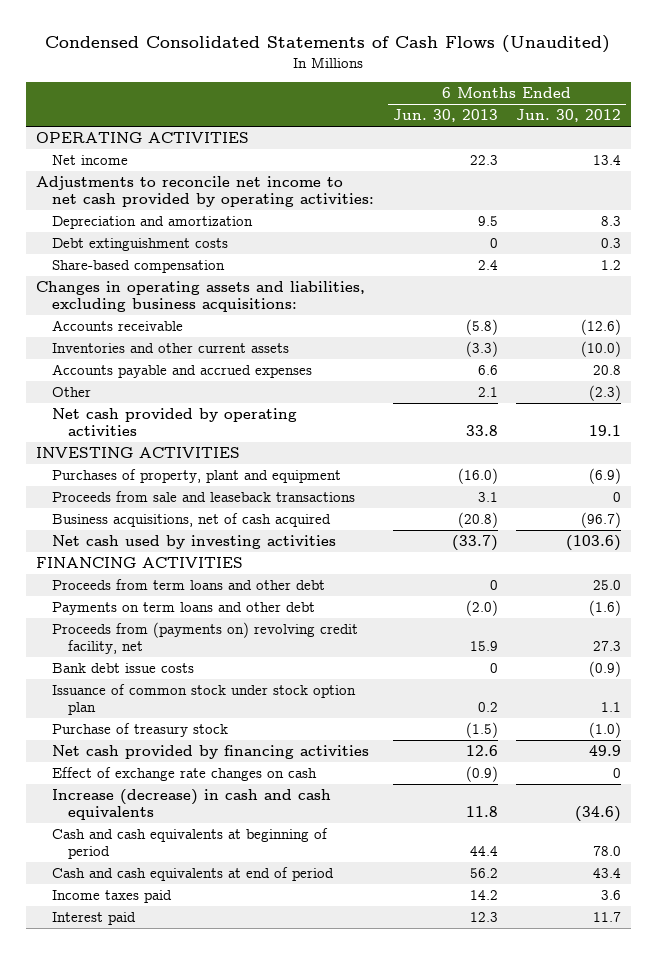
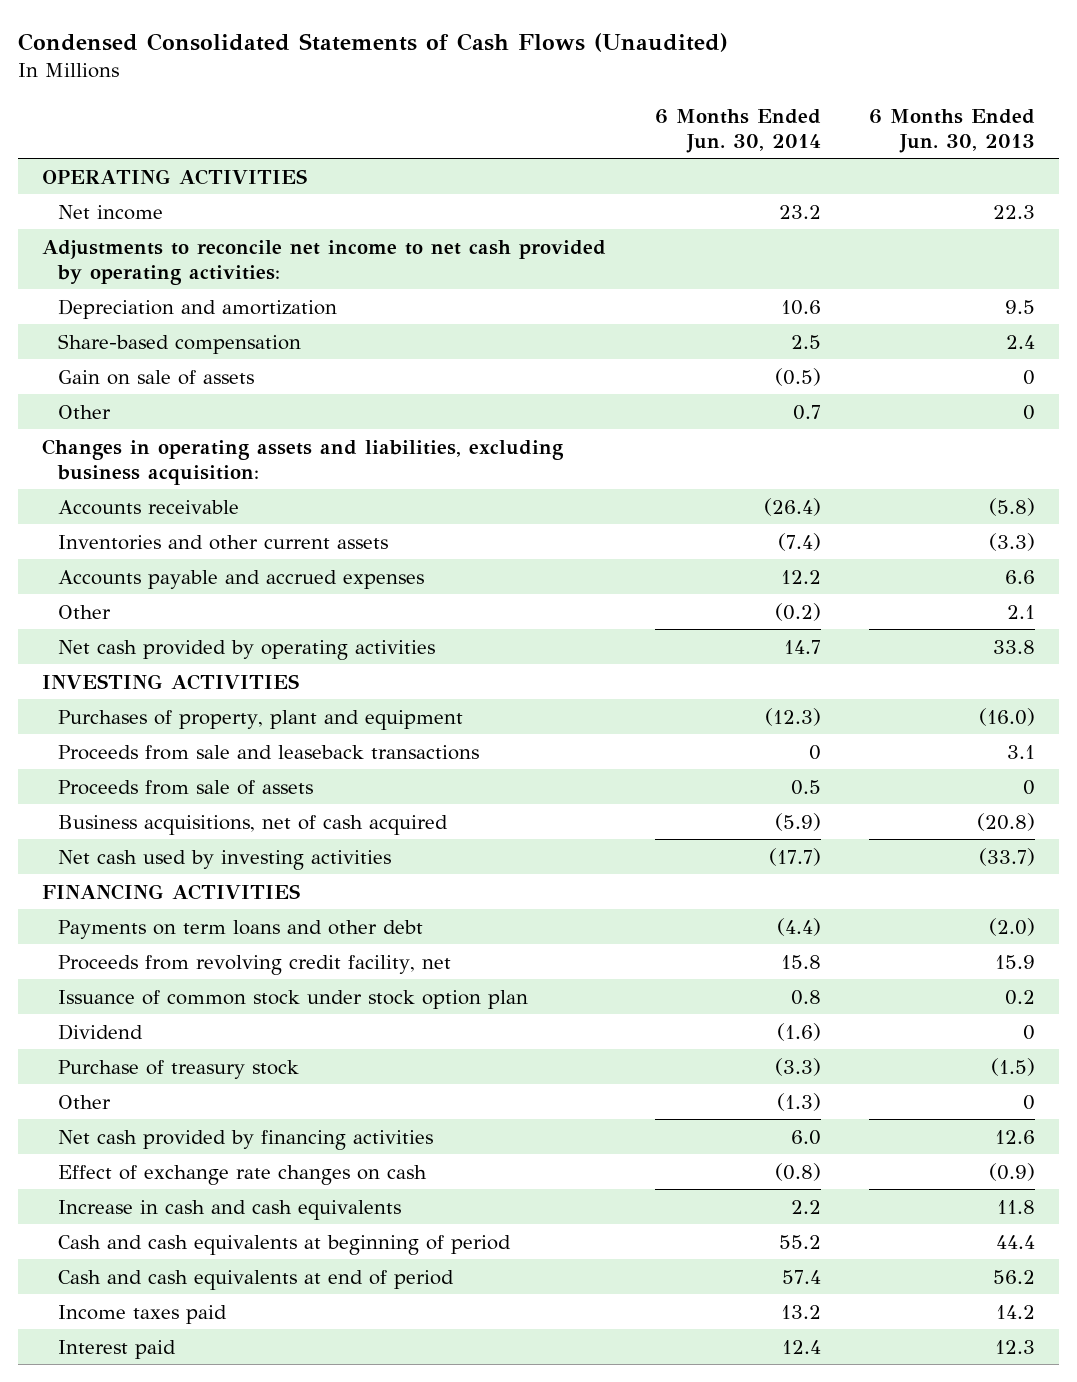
[516,109,622,123] Jun. 30, 2012 -> none
none -> [654,108,821,153] 6 Months Ended Jun. 30, 2014
[51,237,228,251] Debt extinguishment costs -> none
none -> [57,369,254,385] Gain on sale of assets
none -> [57,404,111,419] Other
[35,280,365,313] Changes in operating assets and liabilities, excluding business acquisitions: -> [42,438,565,485] Changes in operating assets and liabilities, excluding business acquisition:
none -> [57,779,313,795] Proceeds from sale of assets
[51,578,325,590] Proceeds from term loans and other debt -> none
[51,662,194,673] Bank debt issue costs -> none
[51,621,358,655] Proceeds from (payments on) revolving credit facility, net -> [57,954,451,975] Proceeds from revolving credit facility, net
none -> [57,1023,143,1040] Dividend
none -> [57,1094,111,1109] Other
[51,788,331,821] Increase (decrease) in cash and cash equivalents -> [57,1199,401,1220] Increase in cash and cash equivalents

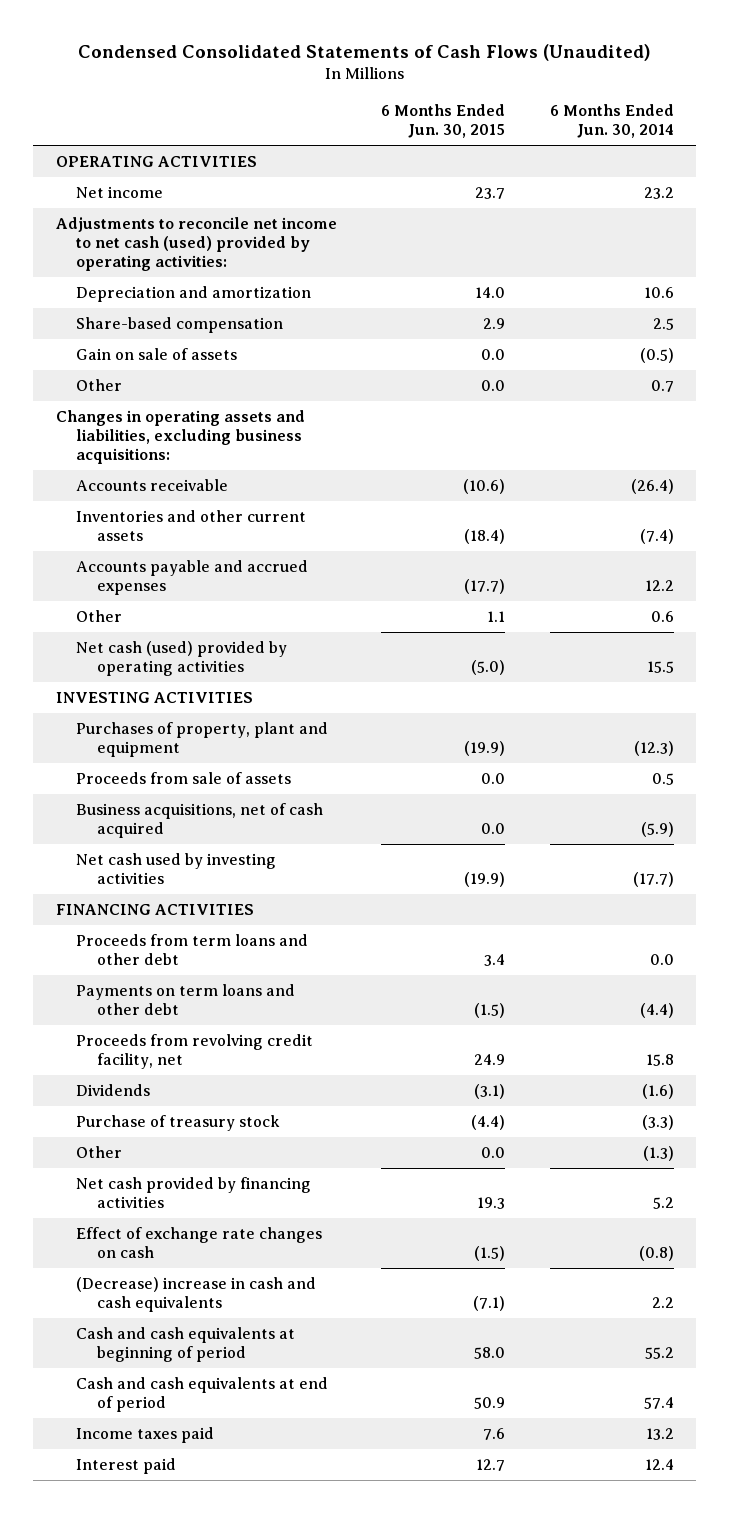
[869,108,1036,153] 6 Months Ended Jun. 30, 2013 -> none
none -> [381,104,506,139] 6 Months Ended Jun. 30, 2015
[42,239,607,285] Adjustments to reconcile net income to net cash provided by operating activities: -> [55,216,337,272] Adjustments to reconcile net income to net cash (used) provided by operating activities:
[42,438,565,485] Changes in operating assets and liabilities, excluding business acquisition: -> [55,409,305,465] Changes in operating assets and liabilities, excluding business acquisitions:
[774,602,821,621] (0.2) -> [650,610,674,622] 0.6
[57,639,435,660] Net cash provided by operating activities -> [76,640,288,677] Net cash (used) provided by operating activities
[783,639,821,654] 14.7 -> [646,661,674,674] 15.5
[57,744,479,760] Proceeds from sale and leaseback transactions -> none
none -> [76,933,309,966] Proceeds from term loans and other debt
[57,989,528,1009] Issuance of common stock under stock option plan -> none
[57,1023,143,1040] Dividend -> [76,1083,151,1096] Dividends
[790,1129,821,1145] 6.0 -> [652,1197,674,1210] 5.2
[57,1199,401,1220] Increase in cash and cash equivalents -> [76,1276,317,1313] (Decrease) increase in cash and cash equivalents

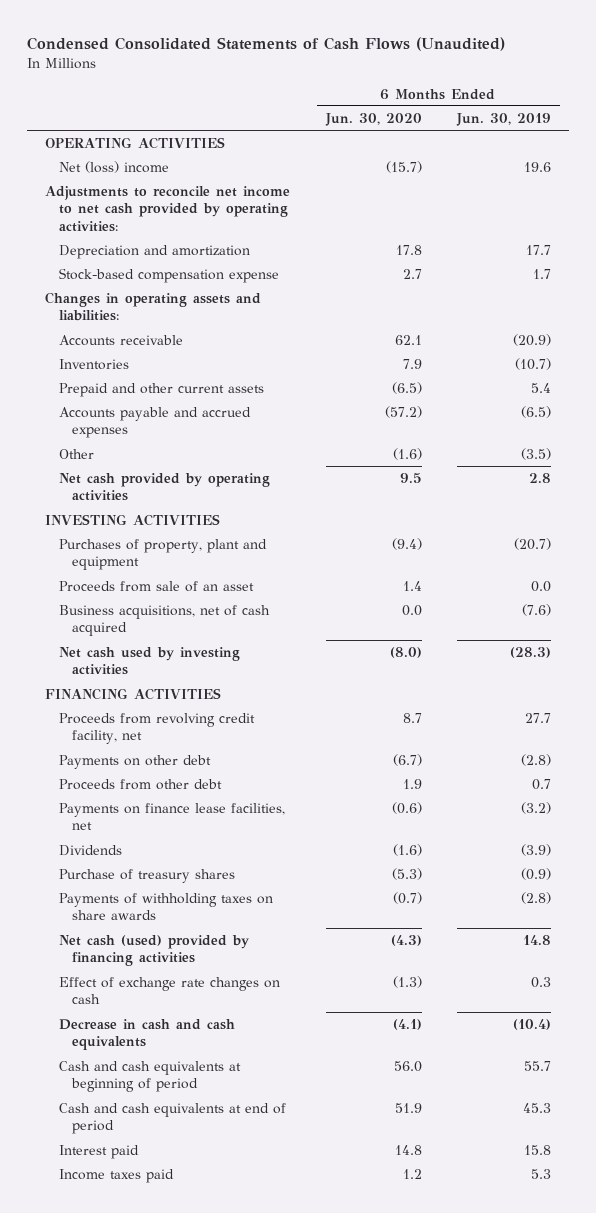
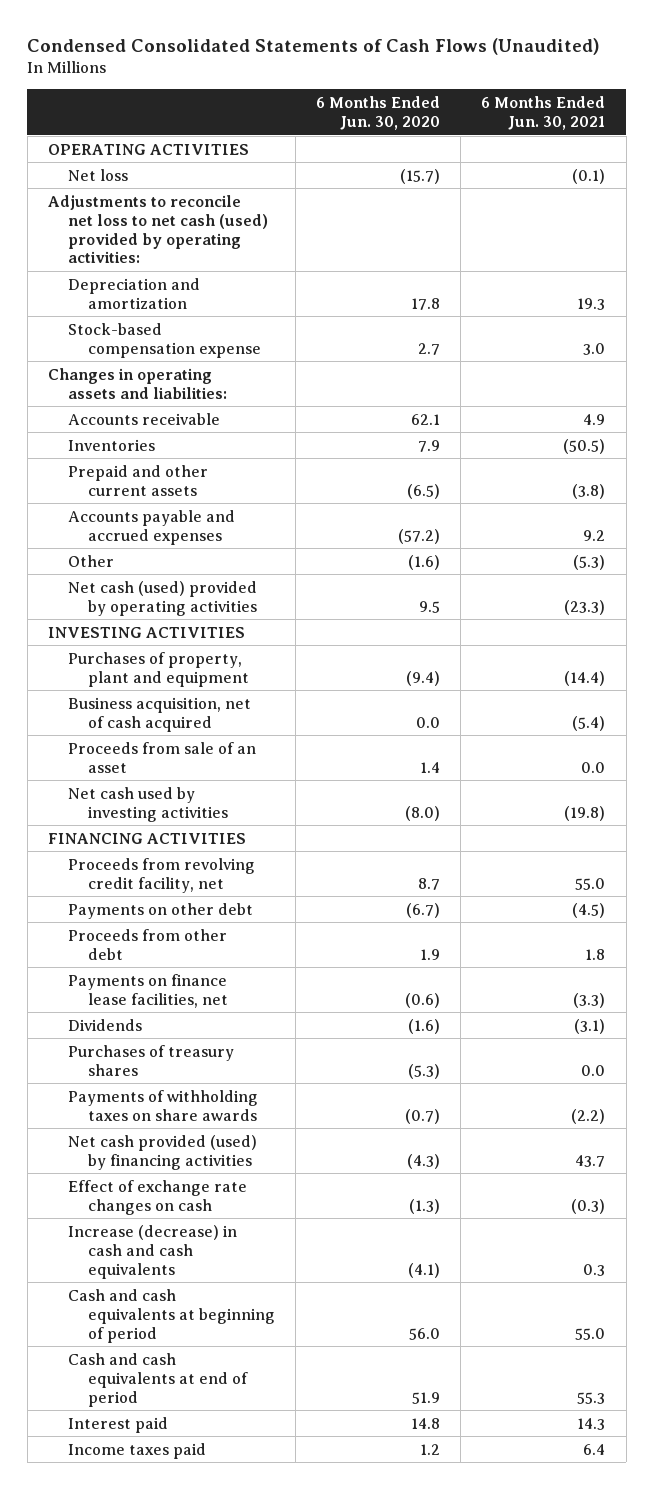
[456,112,552,126] Jun. 30, 2019 -> none
none -> [481,95,606,130] 6 Months Ended Jun. 30, 2021
[58,160,169,173] Net (loss) income -> [67,168,128,181] Net loss
[45,185,291,232] Adjustments to reconcile net income to net cash provided by operating activities: -> [47,194,268,264] Adjustments to reconcile net loss to net cash (used) provided by operating activities:
[58,472,270,502] Net cash provided by operating activities -> [67,580,258,616] Net cash (used) provided by operating activities
none -> [67,696,251,732] Business acquisition, net of cash acquired
[58,604,270,637] Business acquisitions, net of cash acquired -> none
[58,868,235,883] Purchase of treasury shares -> [67,1044,234,1076] Purchases of treasury shares
[58,934,249,967] Net cash (used) provided by financing activities -> [67,1134,257,1170] Net cash provided (used) by financing activities
[58,1018,235,1051] Decrease in cash and cash equivalents -> [67,1224,237,1279] Increase (decrease) in cash and cash equivalents

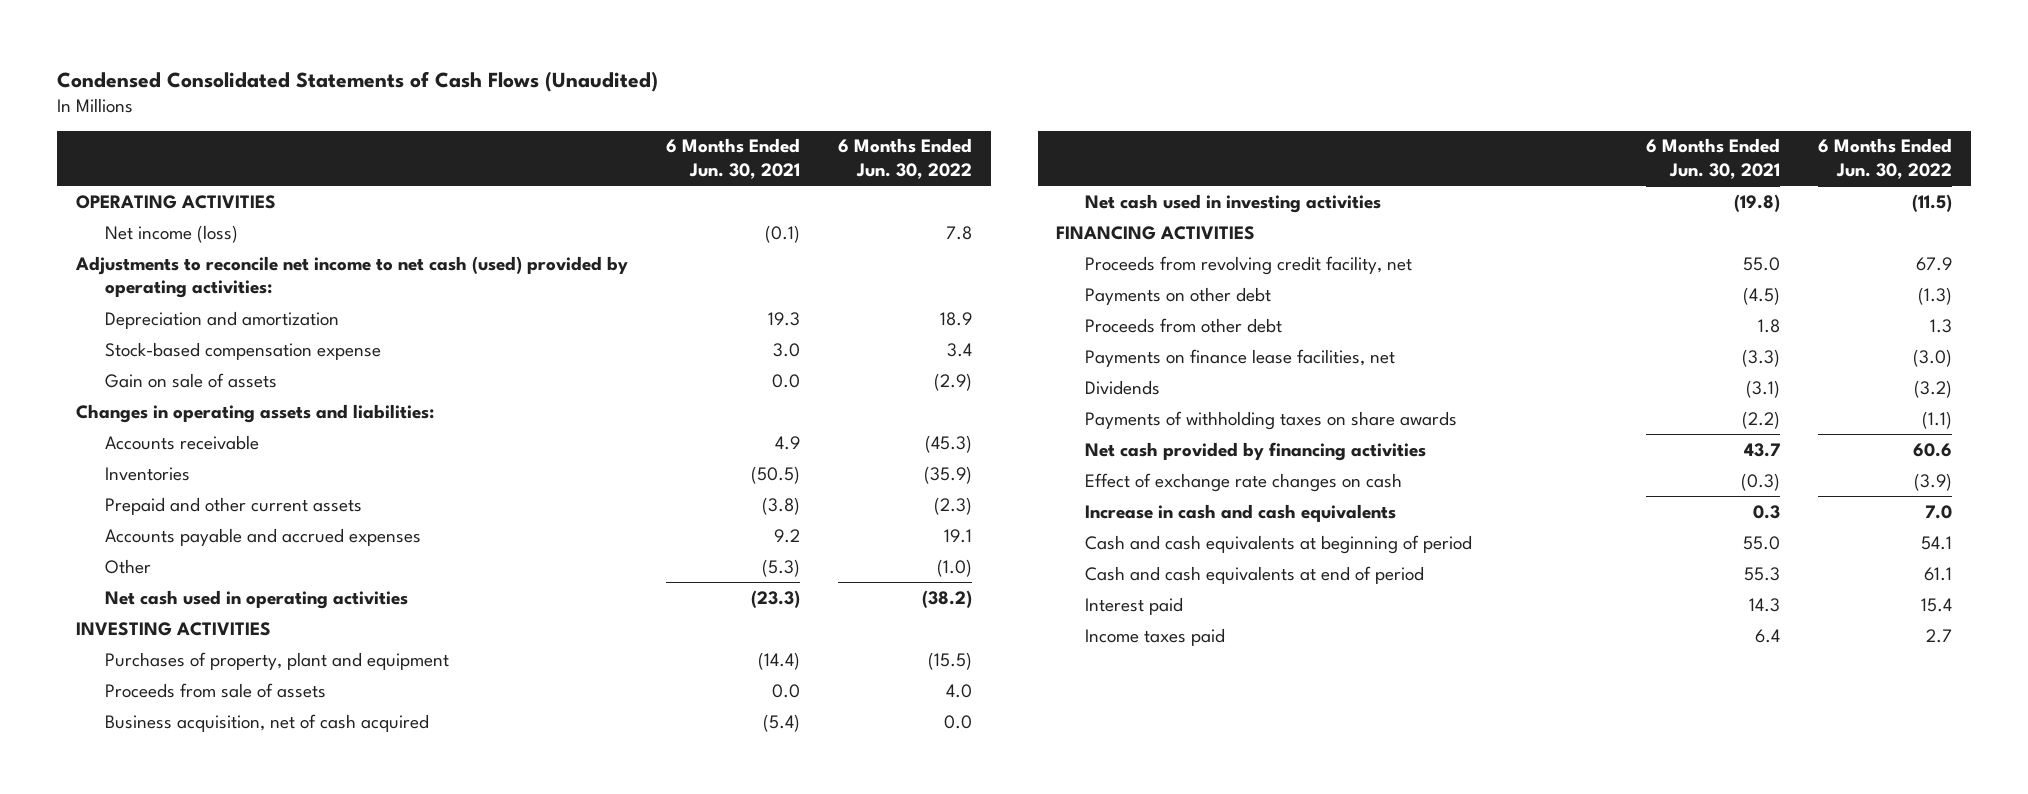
[316,95,441,130] 6 Months Ended Jun. 30, 2020 -> none
none -> [837,138,972,180] 6 Months Ended Jun. 30, 2022
[67,168,128,181] Net loss -> [104,224,238,243] Net income (loss)
[47,194,268,264] Adjustments to reconcile net loss to net cash (used) provided by operating activities: -> [75,255,629,299] Adjustments to reconcile net income to net cash (used) provided by operating activities:
none -> [104,372,277,388] Gain on sale of assets
[67,580,258,616] Net cash (used) provided by operating activities -> [104,589,408,609] Net cash used in operating activities
none -> [104,682,326,698] Proceeds from sale of assets
[67,741,256,773] Proceeds from sale of an asset -> none
[67,786,229,822] Net cash used by investing activities -> [1084,193,1381,213] Net cash used in investing activities
[67,1044,234,1076] Purchases of treasury shares -> none
[67,1134,257,1170] Net cash provided (used) by financing activities -> [1084,441,1426,461] Net cash provided by financing activities
[67,1224,237,1279] Increase (decrease) in cash and cash equivalents -> [1084,503,1396,522] Increase in cash and cash equivalents

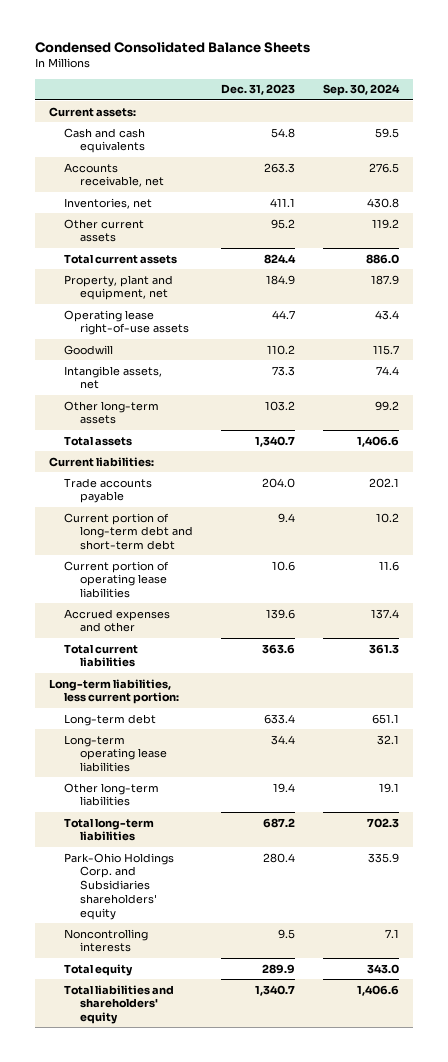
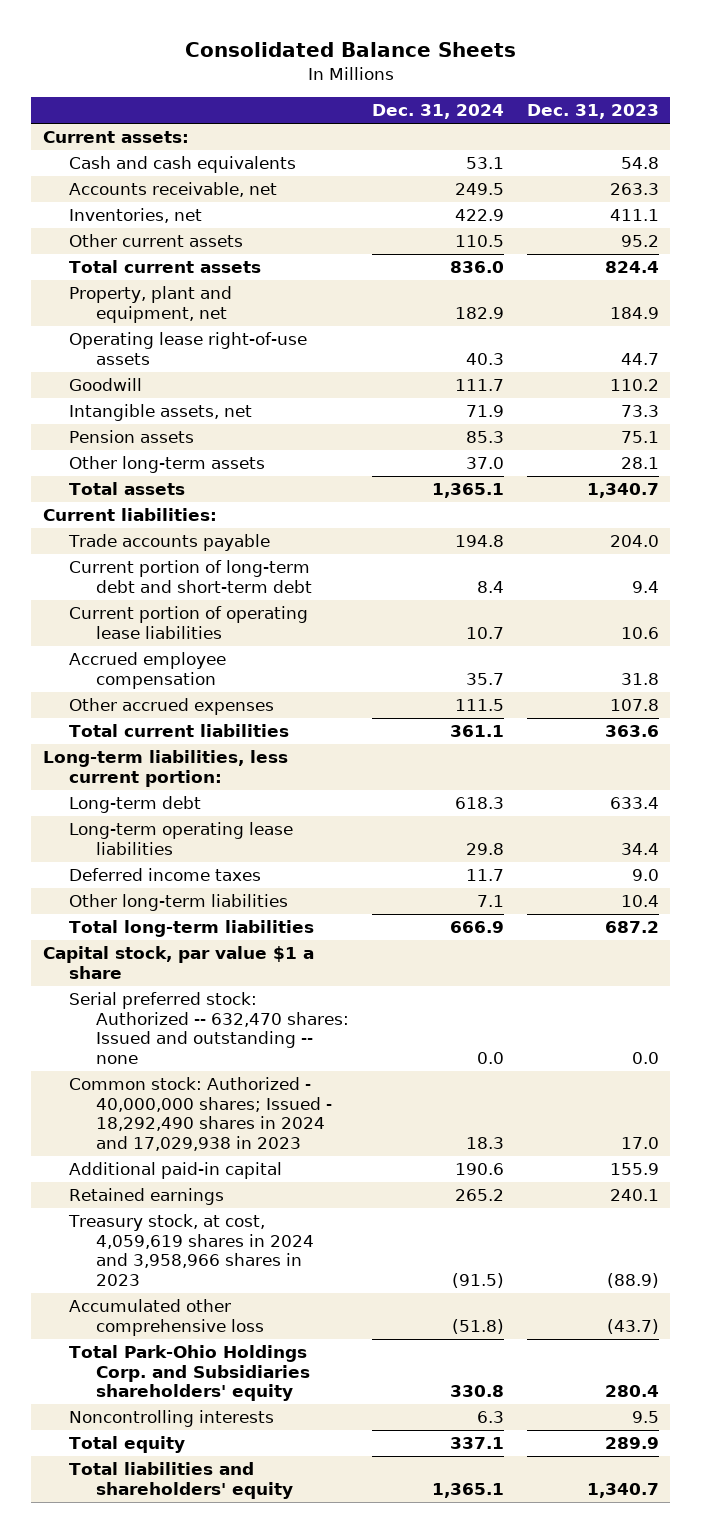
[34,42,310,54] Condensed Consolidated Balance Sheets -> [184,42,516,58] Consolidated Balance Sheets
[322,84,400,97] Sep. 30, 2024 -> none
none -> [371,104,504,120] Dec. 31, 2024
none -> [69,430,195,444] Pension assets
[264,400,295,411] 103.2 -> [620,457,659,470] 28.1
none -> [69,652,227,689] Accrued employee compensation
[64,608,171,633] Accrued expenses and other -> [69,698,275,716] Other accrued expenses
[265,608,295,619] 139.6 -> [609,699,659,712] 107.8
none -> [69,868,262,882] Deferred income taxes
[272,782,295,793] 19.4 -> [620,895,659,908] 10.4
none -> [42,946,314,979] Capital stock, par value $1 a share
none -> [69,992,349,1064] Serial preferred stock: Authorized -- 632,470 shares: Issued and outstanding -- none
none -> [69,1077,332,1151] Common stock: Authorized - 40,000,000 shares; Issued - 18,292,490 shares in 2024 and 17,029,938 in 2023
none -> [69,1162,283,1180] Additional paid-in capital
none -> [69,1188,225,1206] Retained earnings
none -> [68,1214,314,1286] Treasury stock, at cost, 4,059,619 shares in 2024 and 3,958,966 shares in 2023
none -> [69,1299,264,1336] Accumulated other comprehensive loss
[64,852,175,920] Park-Ohio Holdings Corp. and Subsidiaries shareholders' equity -> [69,1345,310,1402] Total Park-Ohio Holdings Corp. and Subsidiaries shareholders' equity

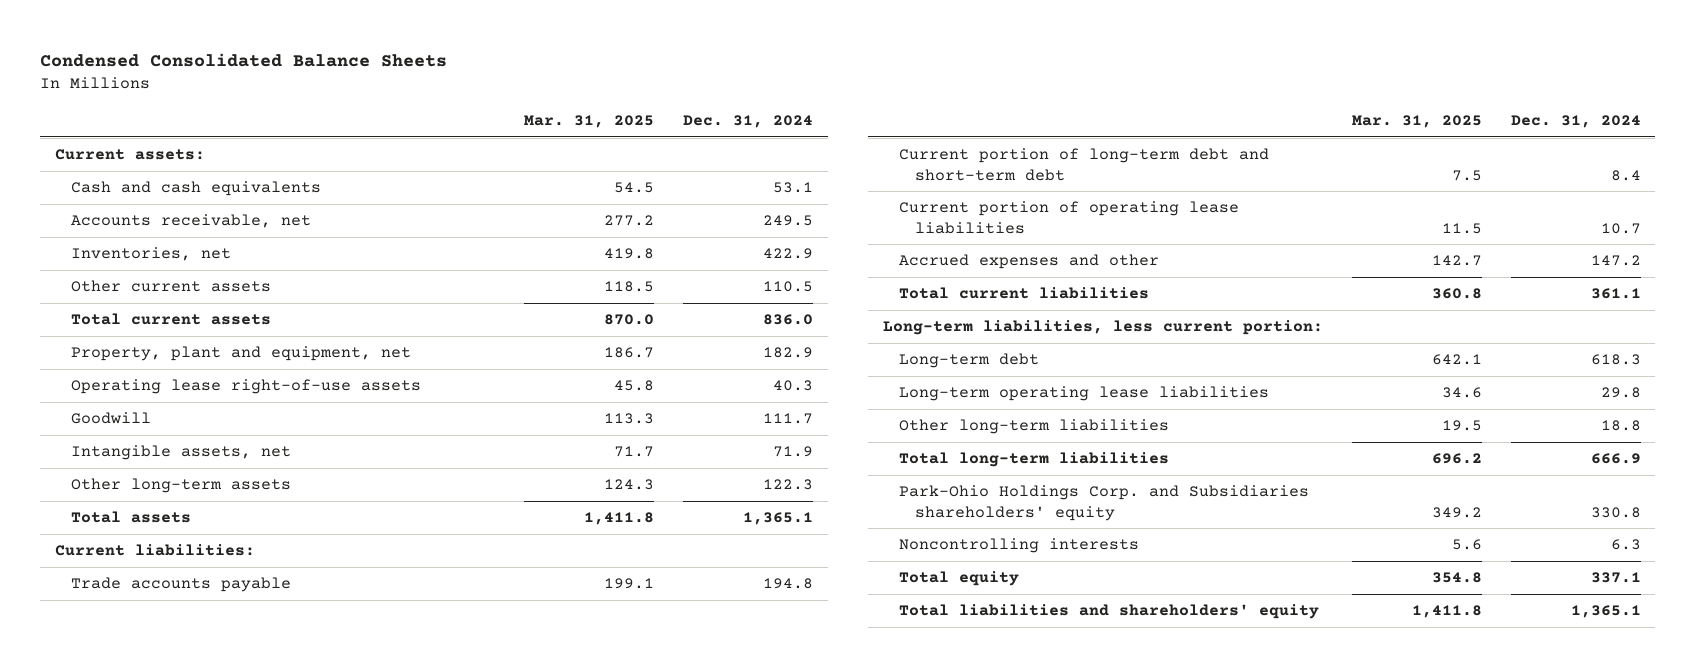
[184,42,516,58] Consolidated Balance Sheets -> [40,52,448,67] Condensed Consolidated Balance Sheets
[526,104,659,120] Dec. 31, 2023 -> none
none -> [523,114,654,128] Mar. 31, 2025
[69,430,195,444] Pension assets -> none
[465,457,504,470] 37.0 -> [762,479,813,491] 122.3
[69,652,227,689] Accrued employee compensation -> none
[69,698,275,716] Other accrued expenses -> [898,254,1159,270] Accrued expenses and other
[454,699,504,712] 111.5 -> [1590,255,1641,267] 147.2
[69,868,262,882] Deferred income taxes -> none
[476,895,504,908] 7.1 -> [1600,420,1641,432] 18.8
[42,946,314,979] Capital stock, par value $1 a share -> none
[69,992,349,1064] Serial preferred stock: Authorized -- 632,470 shares: Issued and outstanding -- none -> none
[69,1077,332,1151] Common stock: Authorized - 40,000,000 shares; Issued - 18,292,490 shares in 2024 and 17,029,938 in 2023 -> none
[69,1162,283,1180] Additional paid-in capital -> none
[69,1188,225,1206] Retained earnings -> none
[68,1214,314,1286] Treasury stock, at cost, 4,059,619 shares in 2024 and 3,958,966 shares in 2023 -> none
[69,1299,264,1336] Accumulated other comprehensive loss -> none
[69,1345,310,1402] Total Park-Ohio Holdings Corp. and Subsidiaries shareholders' equity -> [898,485,1309,521] Park-Ohio Holdings Corp. and Subsidiaries shareholders' equity

